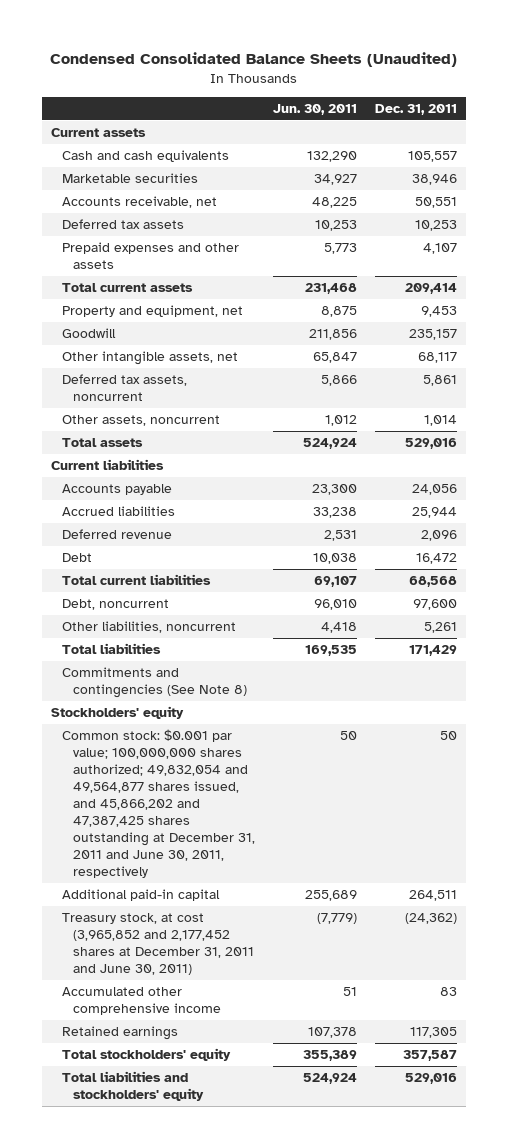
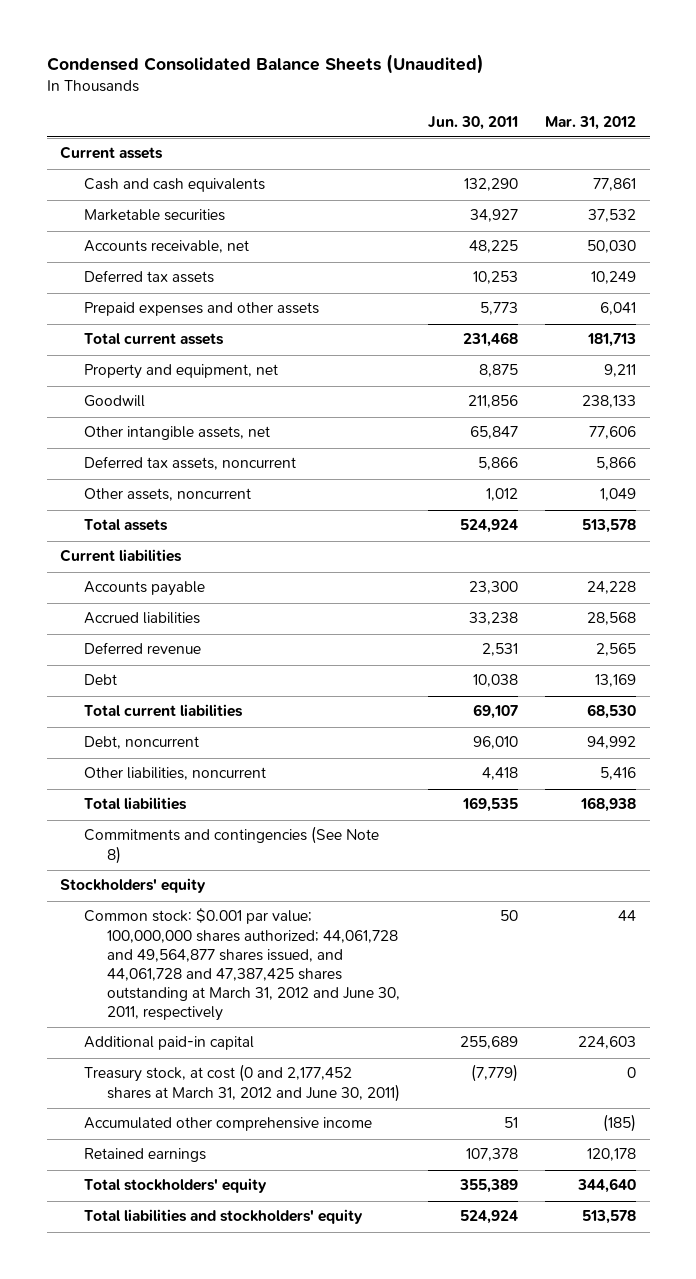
[375,104,458,116] Dec. 31, 2011 -> none
none -> [544,115,636,130] Mar. 31, 2012
[61,729,255,878] Common stock: $0.001 par value; 100,000,000 shares authorized; 49,832,054 and 49,564,877 shares issued, and 45,866,202 and 47,387,425 shares outstanding at December 31, 2011 and June 30, 2011, respectively -> [83,908,401,1022] Common stock: $0.001 par value; 100,000,000 shares authorized; 44,061,728 and 49,564,877 shares issued, and 44,061,728 and 47,387,425 shares outstanding at March 31, 2012 and June 30, 2011, respectively
[61,913,254,976] Treasury stock, at cost (3,965,852 and 2,177,452 shares at December 31, 2011 and June 30, 2011) -> [83,1064,401,1102] Treasury stock, at cost (0 and 2,177,452 shares at March 31, 2012 and June 30, 2011)

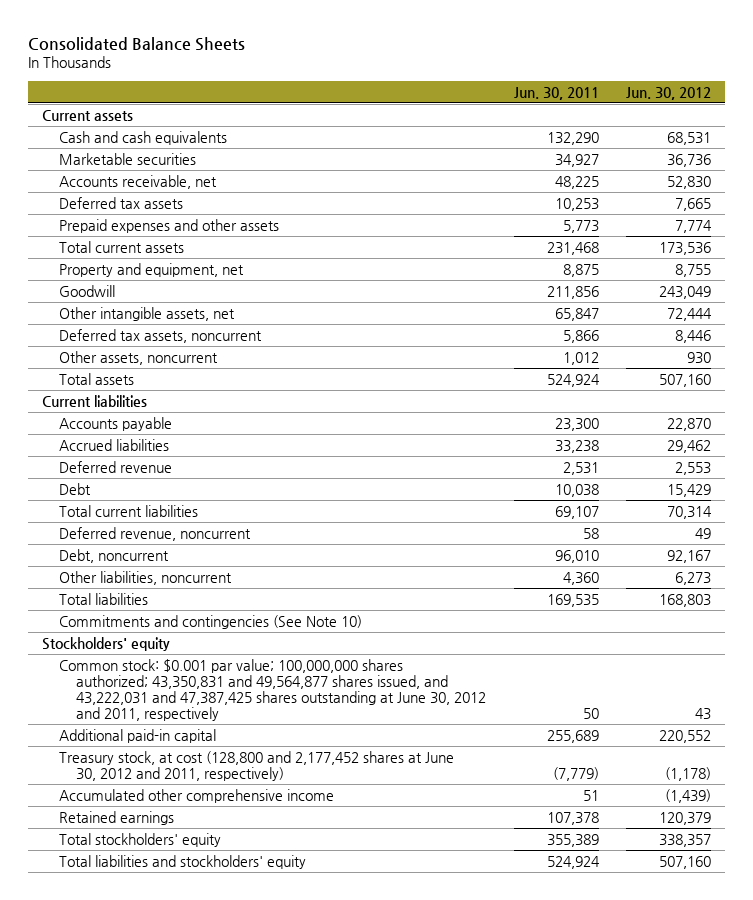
[46,54,484,75] Condensed Consolidated Balance Sheets (Unaudited) -> [28,37,246,52] Consolidated Balance Sheets
[544,115,636,130] Mar. 31, 2012 -> none
none -> [626,86,712,100] Jun. 30, 2012
none -> [58,526,251,541] Deferred revenue, noncurrent
[481,767,518,781] 4,418 -> [562,571,599,585] 4,360
[83,826,379,864] Commitments and contingencies (See Note 8) -> [58,614,362,629] Commitments and contingencies (See Note 10)
[83,908,401,1022] Common stock: $0.001 par value; 100,000,000 shares authorized; 44,061,728 and 49,564,877 shares issued, and 44,061,728 and 47,387,425 shares outstanding at March 31, 2012 and June 30, 2011, respectively -> [58,658,487,722] Common stock: $0.001 par value; 100,000,000 shares authorized; 43,350,831 and 49,564,877 shares issued, and 43,222,031 and 47,387,425 shares outstanding at June 30, 2012 and 2011, respectively
[83,1064,401,1102] Treasury stock, at cost (0 and 2,177,452 shares at March 31, 2012 and June 30, 2011) -> [58,750,454,781] Treasury stock, at cost (128,800 and 2,177,452 shares at June 30, 2012 and 2011, respectively)

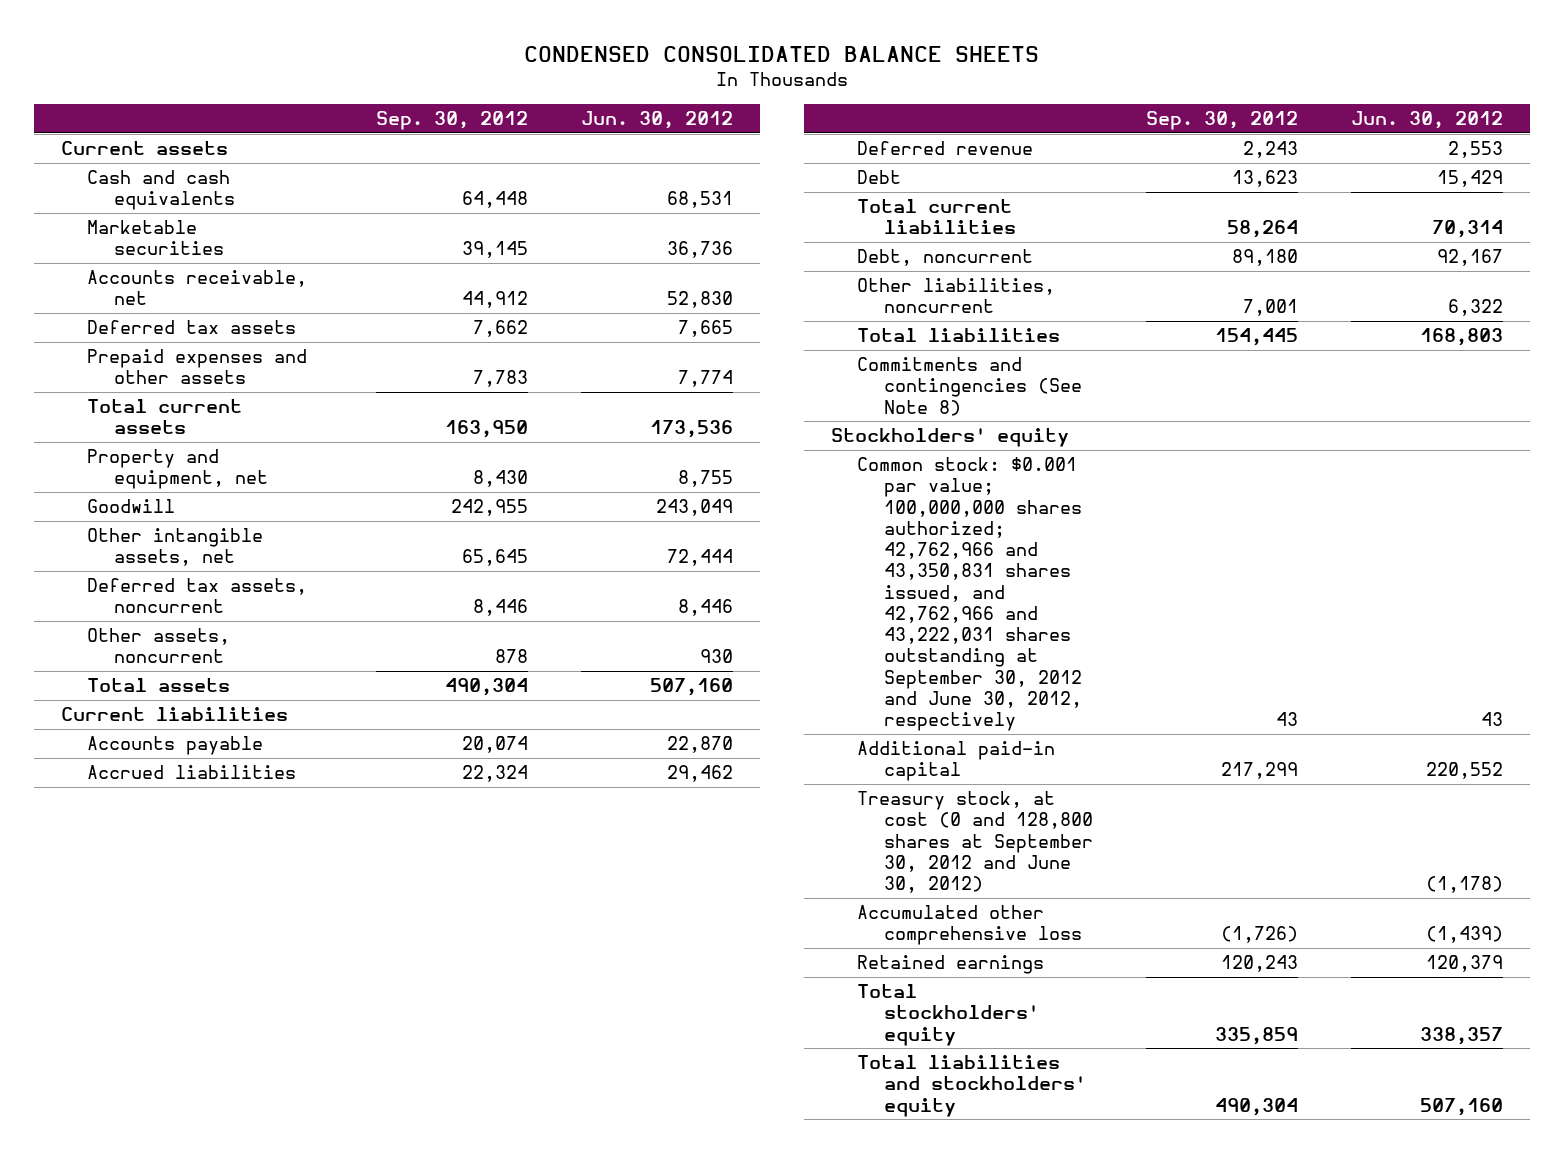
[28,37,246,52] Consolidated Balance Sheets -> [524,46,1040,63] CONDENSED CONSOLIDATED BALANCE SHEETS
[513,86,599,100] Jun. 30, 2011 -> none
none -> [375,111,528,131] Sep. 30, 2012
[58,526,251,541] Deferred revenue, noncurrent -> none
[675,571,712,585] 6,273 -> [1448,299,1504,317] 6,322
[58,614,362,629] Commitments and contingencies (See Note 10) -> [857,357,1082,416] Commitments and contingencies (See Note 8)
[58,658,487,722] Common stock: $0.001 par value; 100,000,000 shares authorized; 43,350,831 and 49,564,877 shares issued, and 43,222,031 and 47,387,425 shares outstanding at June 30, 2012 and 2011, respectively -> [857,457,1082,732] Common stock: $0.001 par value; 100,000,000 shares authorized; 42,762,966 and 43,350,831 shares issued, and 42,762,966 and 43,222,031 shares outstanding at September 30, 2012 and June 30, 2012, respectively
[58,750,454,781] Treasury stock, at cost (128,800 and 2,177,452 shares at June 30, 2012 and 2011, respectively) -> [857,791,1093,894] Treasury stock, at cost (0 and 128,800 shares at September 30, 2012 and June 30, 2012)
[58,788,334,803] Accumulated other comprehensive income -> [857,905,1082,946] Accumulated other comprehensive loss

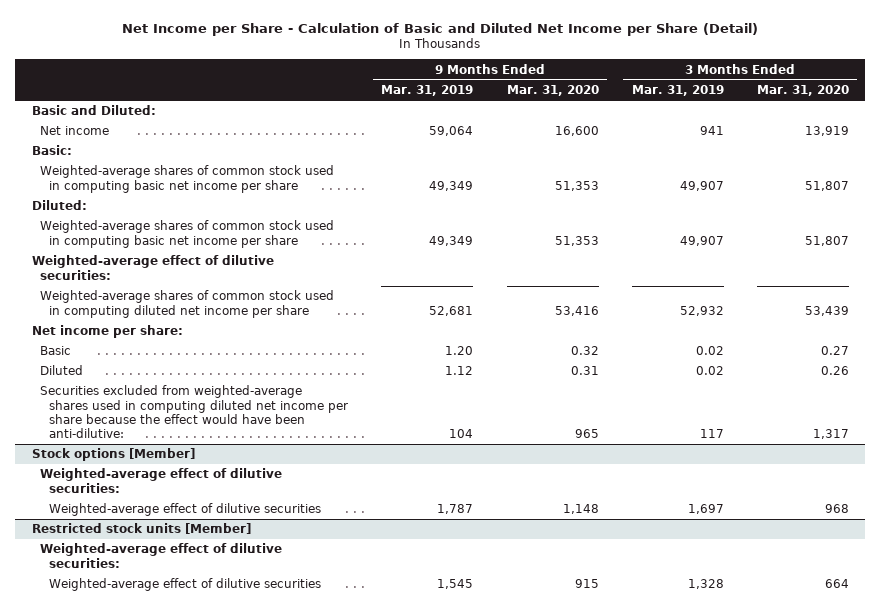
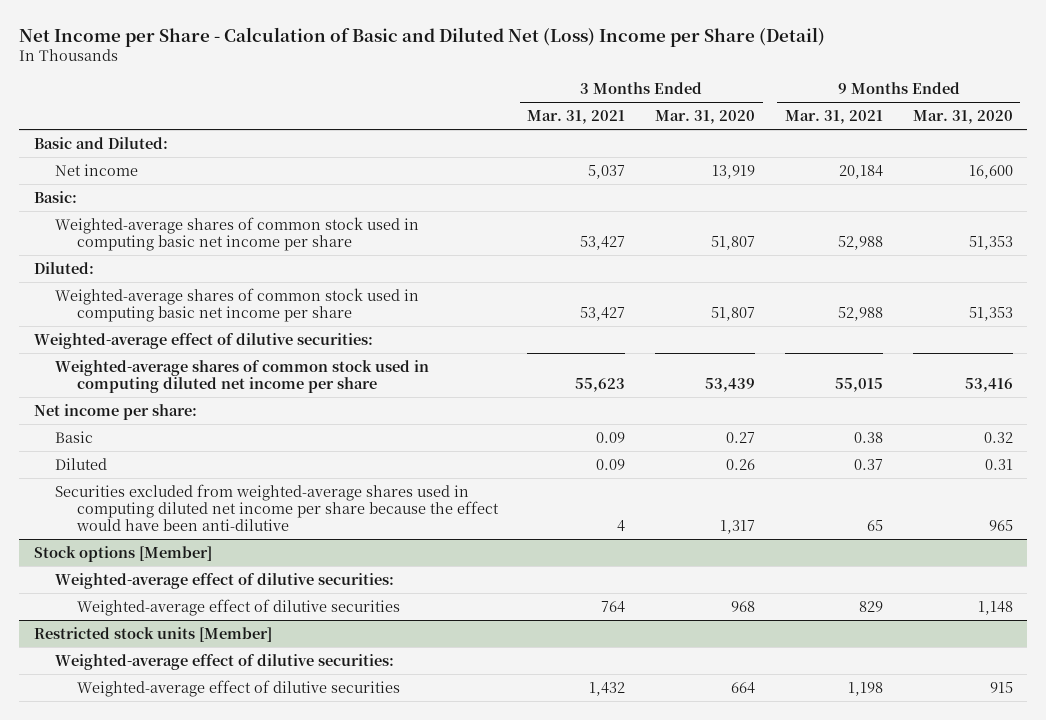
[122,22,759,36] Net Income per Share - Calculation of Basic and Diluted Net Income per Share (Detail) -> [18,26,825,47] Net Income per Share - Calculation of Basic and Diluted Net (Loss) Income per Share (Detail)
[381,85,474,97] Mar. 31, 2019 -> none
[631,85,724,97] Mar. 31, 2019 -> none
none -> [527,110,626,125] Mar. 31, 2021
none -> [784,110,883,125] Mar. 31, 2021
[40,385,349,438] Securities excluded from weighted-average shares used in computing diluted net income per share because the effect would have been anti-dilutive: -> [55,483,499,532] Securities excluded from weighted-average shares used in computing diluted net income per share because the effect would have been anti-dilutive

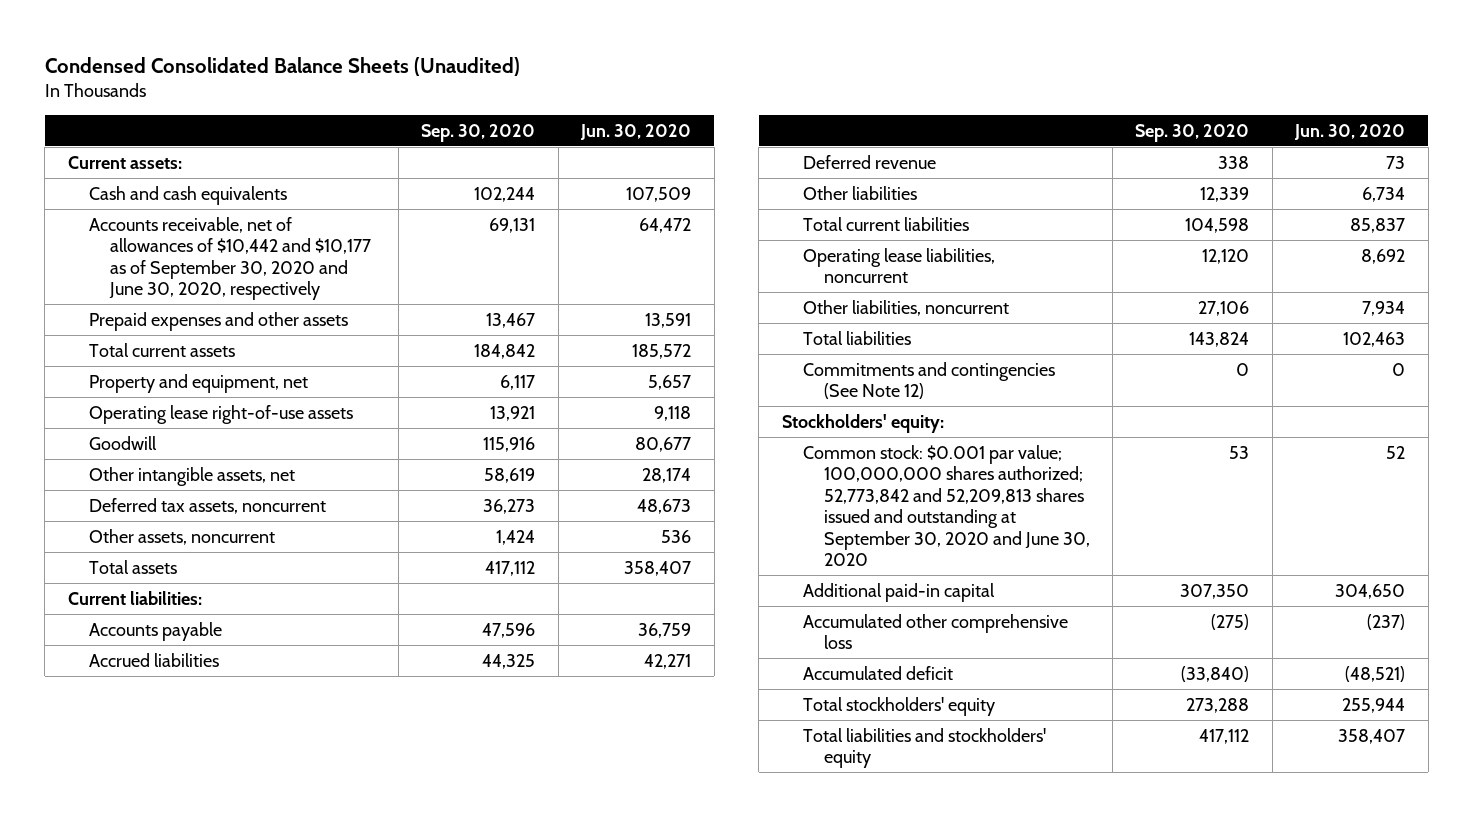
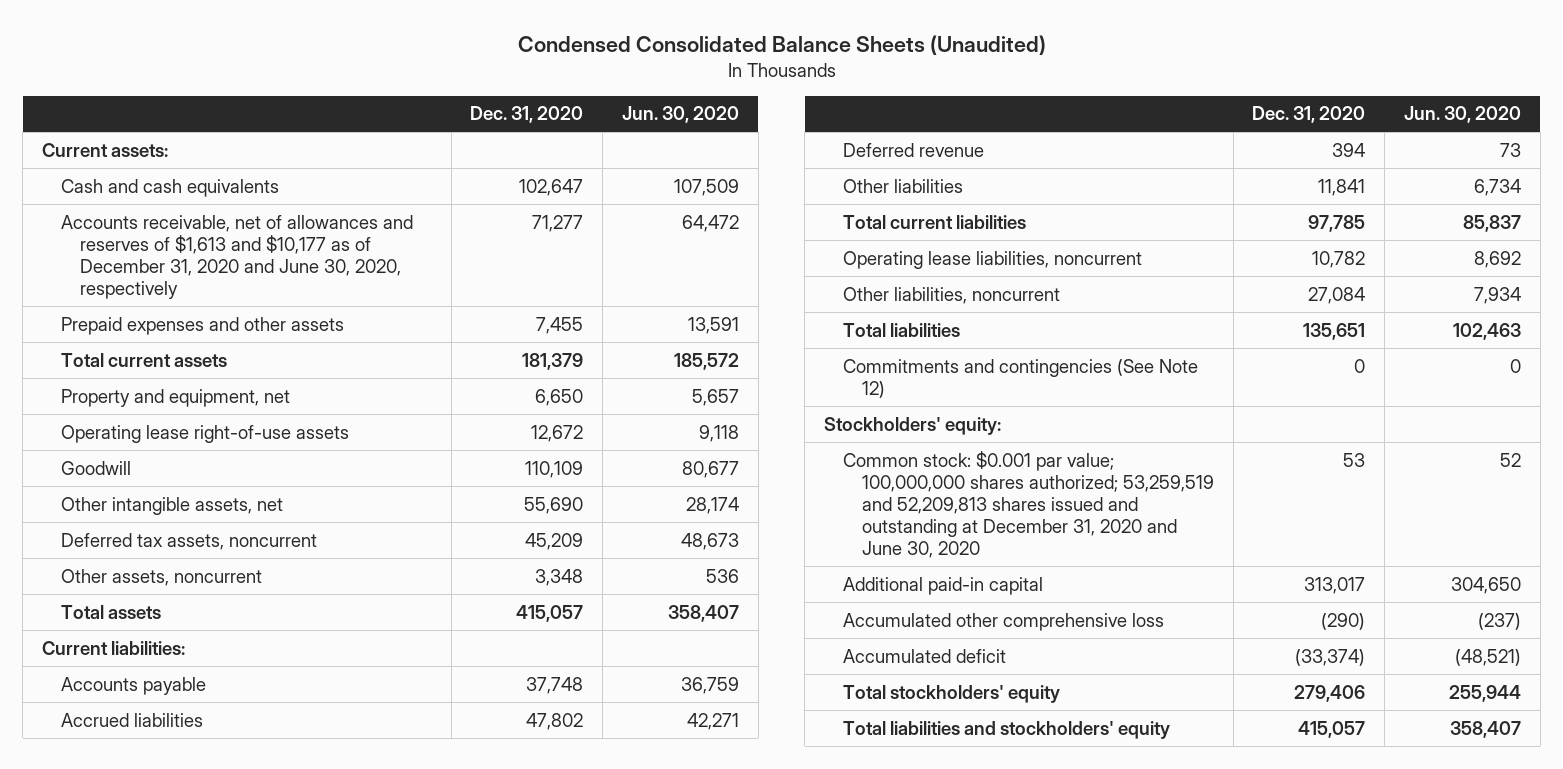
[421,123,536,142] Sep. 30, 2020 -> none
none -> [470,106,584,124] Dec. 31, 2020
[88,216,371,301] Accounts receivable, net of allowances of $10,442 and $10,177 as of September 30, 2020 and June 30, 2020, respectively -> [60,214,413,299] Accounts receivable, net of allowances and reserves of $1,613 and $10,177 as of December 31, 2020 and June 30, 2020, respectively
[802,444,1090,567] Common stock: $0.001 par value; 100,000,000 shares authorized; 52,773,842 and 52,209,813 shares issued and outstanding at September 30, 2020 and June 30, 2020 -> [842,450,1214,558] Common stock: $0.001 par value; 100,000,000 shares authorized; 53,259,519 and 52,209,813 shares issued and outstanding at December 31, 2020 and June 30, 2020

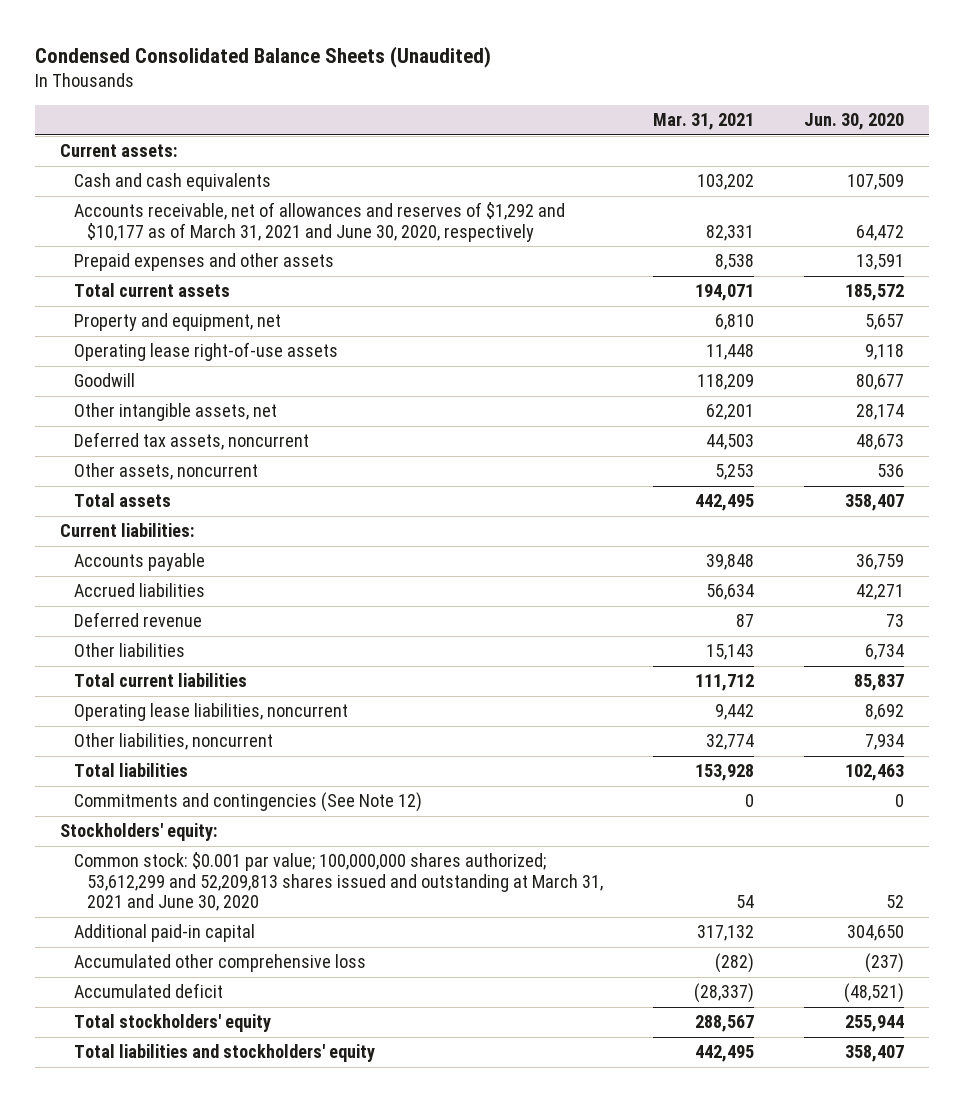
[470,106,584,124] Dec. 31, 2020 -> none
none -> [653,112,755,130] Mar. 31, 2021
[60,214,413,299] Accounts receivable, net of allowances and reserves of $1,613 and $10,177 as of December 31, 2020 and June 30, 2020, respectively -> [73,202,565,242] Accounts receivable, net of allowances and reserves of $1,292 and $10,177 as of March 31, 2021 and June 30, 2020, respectively
[842,450,1214,558] Common stock: $0.001 par value; 100,000,000 shares authorized; 53,259,519 and 52,209,813 shares issued and outstanding at December 31, 2020 and June 30, 2020 -> [73,852,604,912] Common stock: $0.001 par value; 100,000,000 shares authorized; 53,612,299 and 52,209,813 shares issued and outstanding at March 31, 2021 and June 30, 2020

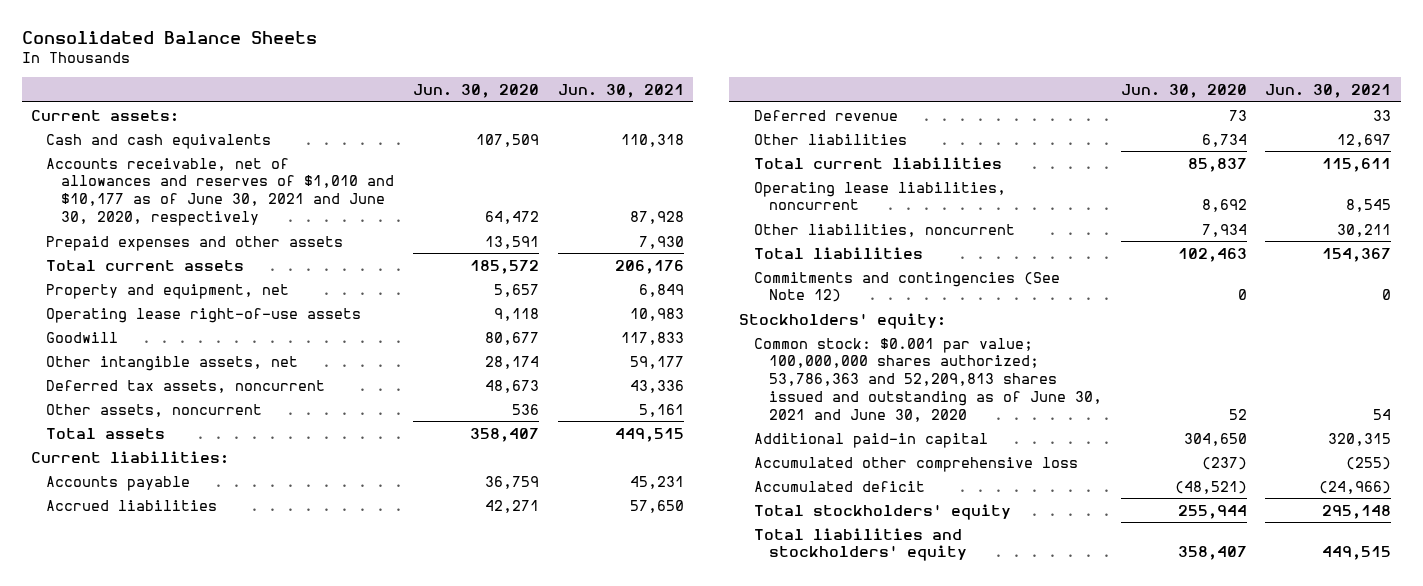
[35,46,492,69] Condensed Consolidated Balance Sheets (Unaudited) -> [21,30,317,44] Consolidated Balance Sheets
[653,112,755,130] Mar. 31, 2021 -> none
none -> [557,83,684,98] Jun. 30, 2021
[73,202,565,242] Accounts receivable, net of allowances and reserves of $1,292 and $10,177 as of March 31, 2021 and June 30, 2020, respectively -> [46,157,394,226] Accounts receivable, net of allowances and reserves of $1,010 and $10,177 as of June 30, 2021 and June 30, 2020, respectively
[73,852,604,912] Common stock: $0.001 par value; 100,000,000 shares authorized; 53,612,299 and 52,209,813 shares issued and outstanding at March 31, 2021 and June 30, 2020 -> [753,337,1102,422] Common stock: $0.001 par value; 100,000,000 shares authorized; 53,786,363 and 52,209,813 shares issued and outstanding as of June 30, 2021 and June 30, 2020

